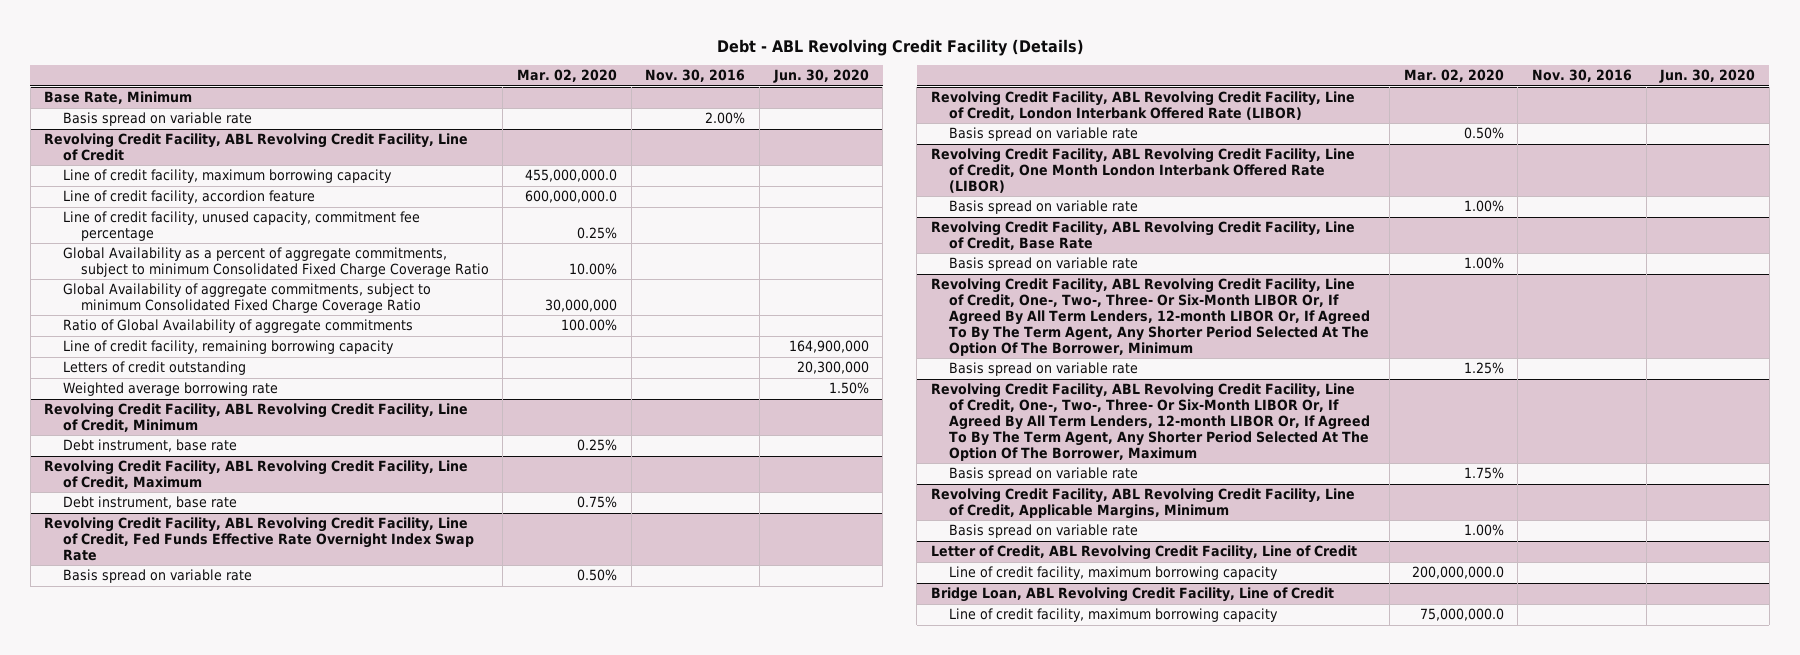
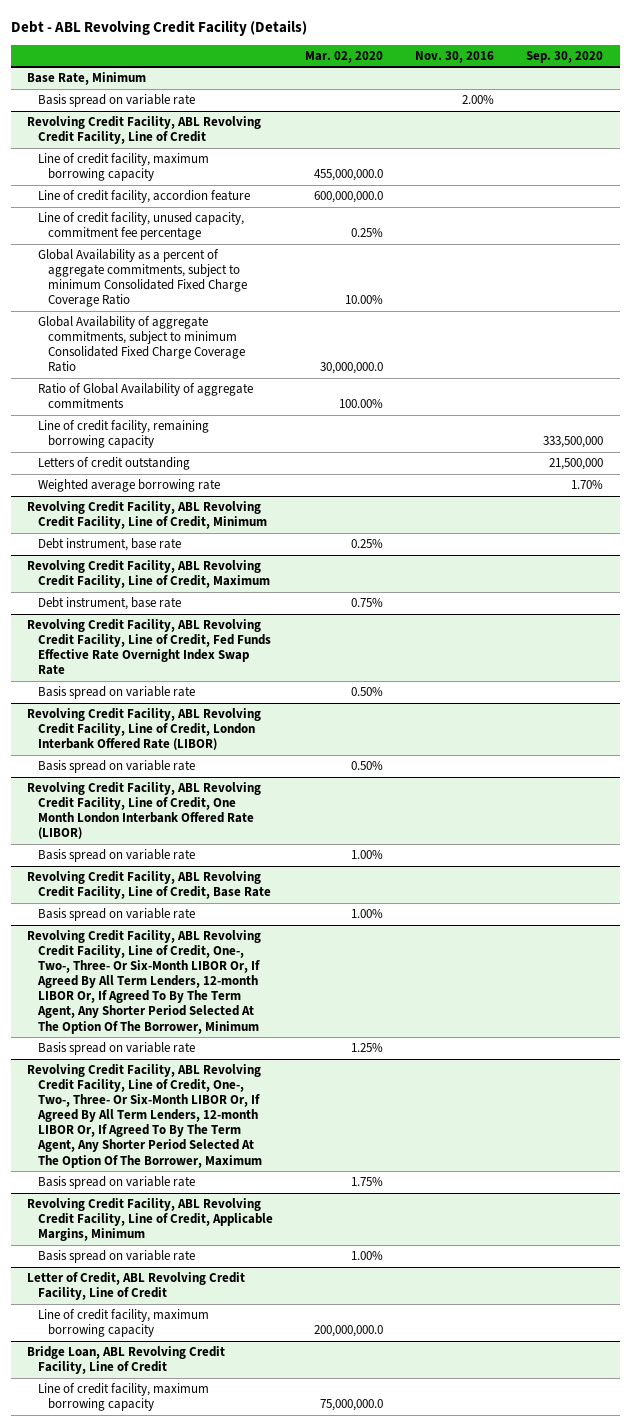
[772,69,869,84] Jun. 30, 2020 -> none
none -> [526,50,604,63] Sep. 30, 2020
[545,299,618,313] 30,000,000 -> [320,362,384,375] 30,000,000.0

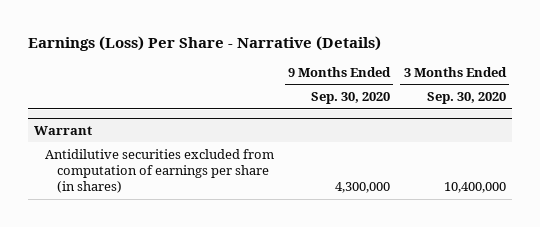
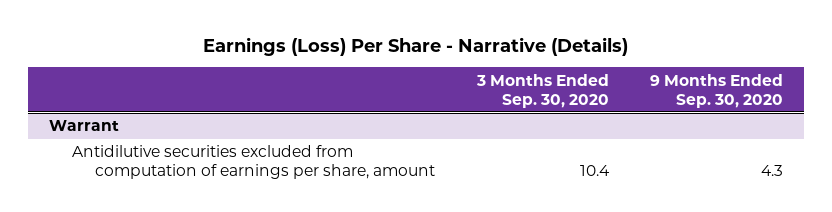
[45,148,275,194] Antidilutive securities excluded from computation of earnings per share (in shares) -> [71,145,436,180] Antidilutive securities excluded from computation of earnings per share, amount
[335,182,391,194] 4,300,000 -> [761,165,784,177] 4.3
[443,182,506,194] 10,400,000 -> [579,165,610,177] 10.4

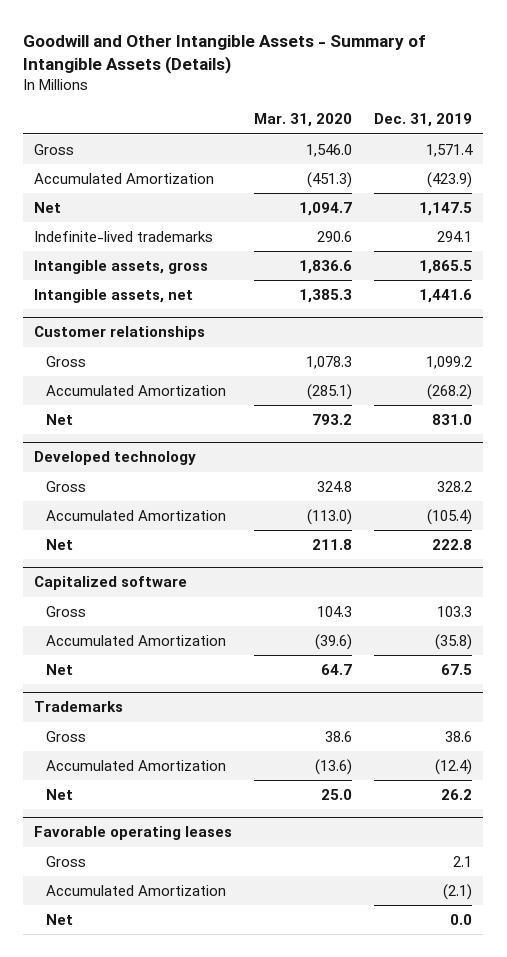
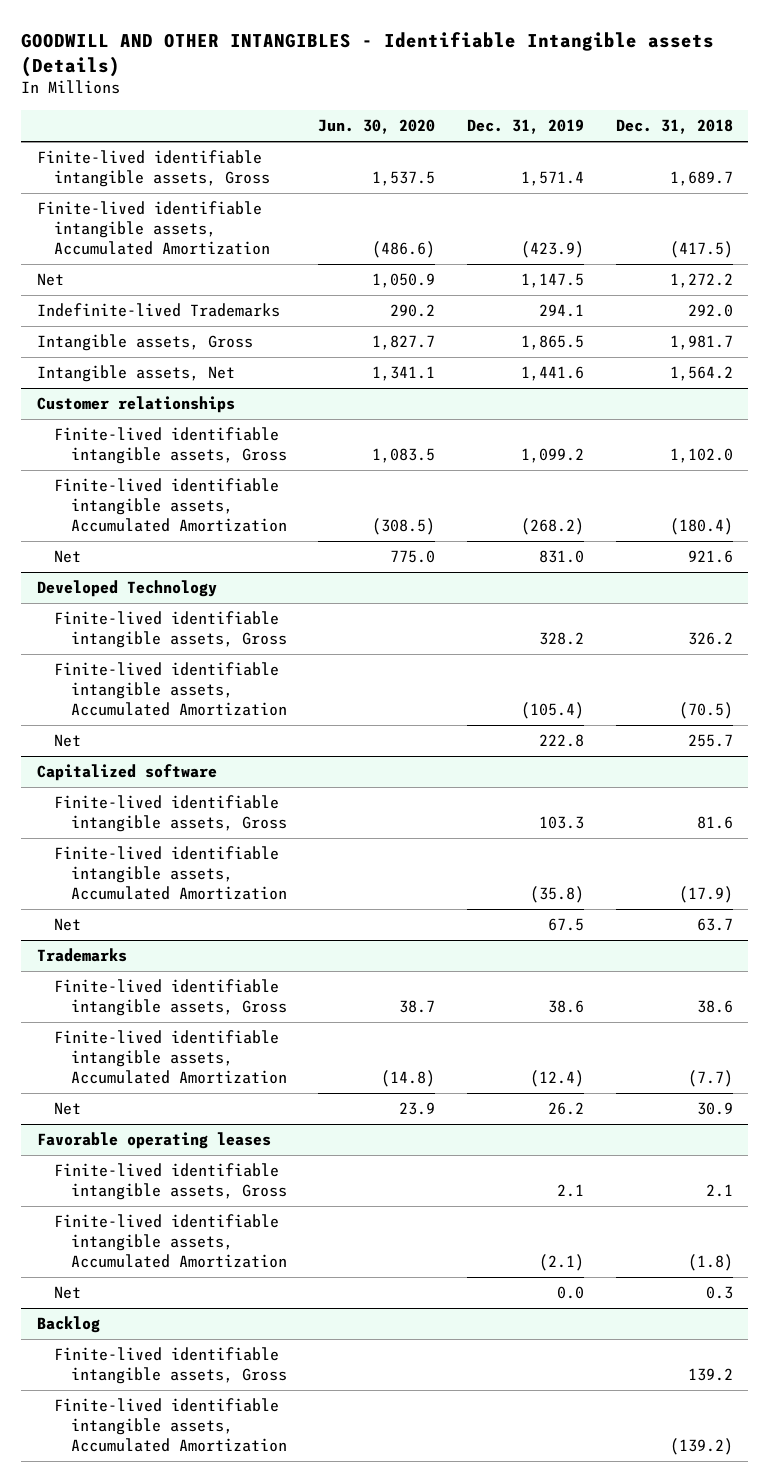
[23,34,426,74] Goodwill and Other Intangible Assets - Summary of Intangible Assets (Details) -> [21,31,715,77] GOODWILL AND OTHER INTANGIBLES - Identifiable Intangible assets (Details)
[254,113,353,128] Mar. 31, 2020 -> none
none -> [318,118,436,134] Jun. 30, 2020
none -> [615,118,733,134] Dec. 31, 2018
[34,143,75,155] Gross -> [37,150,270,188] Finite-lived identifiable intangible assets, Gross
[34,172,215,184] Accumulated Amortization -> [37,201,270,256] Finite-lived identifiable intangible assets, Accumulated Amortization
[34,230,214,242] Indefinite-lived trademarks -> [37,303,281,318] Indefinite-lived Trademarks
[34,259,209,274] Intangible assets, gross -> [37,334,254,352] Intangible assets, Gross
[34,288,194,303] Intangible assets, net -> [37,365,236,383] Intangible assets, Net
[45,355,86,367] Gross -> [53,427,287,465] Finite-lived identifiable intangible assets, Gross
[45,384,226,396] Accumulated Amortization -> [53,478,287,533] Finite-lived identifiable intangible assets, Accumulated Amortization
[34,451,197,466] Developed technology -> [37,580,218,598] Developed Technology
[45,480,86,492] Gross -> [53,611,287,649] Finite-lived identifiable intangible assets, Gross
[45,509,226,521] Accumulated Amortization -> [53,662,287,717] Finite-lived identifiable intangible assets, Accumulated Amortization
[45,605,86,617] Gross -> [53,795,287,833] Finite-lived identifiable intangible assets, Gross
[45,634,226,646] Accumulated Amortization -> [53,846,287,901] Finite-lived identifiable intangible assets, Accumulated Amortization
[45,730,86,742] Gross -> [53,979,287,1017] Finite-lived identifiable intangible assets, Gross
[45,759,226,771] Accumulated Amortization -> [53,1030,287,1085] Finite-lived identifiable intangible assets, Accumulated Amortization
[45,855,86,867] Gross -> [53,1163,287,1201] Finite-lived identifiable intangible assets, Gross
[45,884,226,896] Accumulated Amortization -> [53,1214,287,1269] Finite-lived identifiable intangible assets, Accumulated Amortization
none -> [37,1316,101,1334] Backlog
none -> [53,1347,287,1385] Finite-lived identifiable intangible assets, Gross
none -> [53,1398,287,1453] Finite-lived identifiable intangible assets, Accumulated Amortization

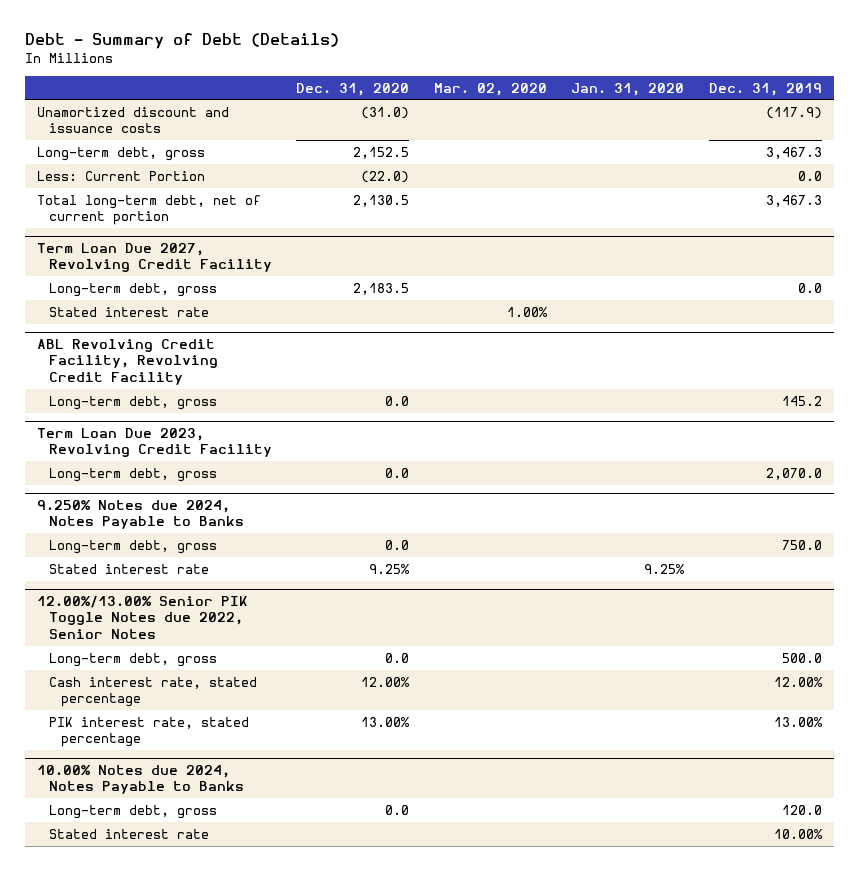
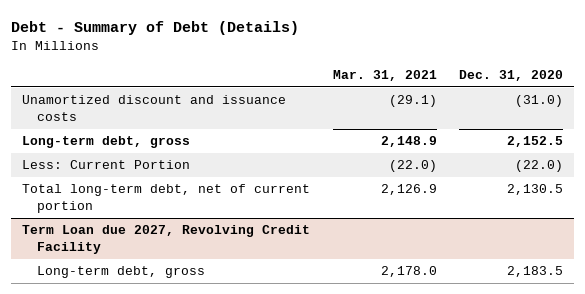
[433,82,547,96] Mar. 02, 2020 -> none
[571,82,685,96] Jan. 31, 2020 -> none
[708,82,822,96] Dec. 31, 2019 -> none
none -> [332,70,437,82] Mar. 31, 2021
[37,243,272,273] Term Loan Due 2027, Revolving Credit Facility -> [22,225,311,255] Term Loan due 2027, Revolving Credit Facility
[48,306,209,317] Stated interest rate -> none
[37,339,218,385] ABL Revolving Credit Facility, Revolving Credit Facility -> none
[48,395,217,410] Long-term debt, gross -> none
[37,428,272,458] Term Loan Due 2023, Revolving Credit Facility -> none
[48,467,217,482] Long-term debt, gross -> none
[37,500,244,530] 9.250% Notes due 2024, Notes Payable to Banks -> none
[48,539,217,554] Long-term debt, gross -> none
[48,563,209,574] Stated interest rate -> none
[37,596,249,639] 12.00%/13.00% Senior PIK Toggle Notes due 2022, Senior Notes -> none
[48,652,217,667] Long-term debt, gross -> none
[48,676,257,708] Cash interest rate, stated percentage -> none
[48,716,249,748] PIK interest rate, stated percentage -> none
[37,765,244,795] 10.00% Notes due 2024, Notes Payable to Banks -> none
[48,804,217,819] Long-term debt, gross -> none
[48,828,209,839] Stated interest rate -> none

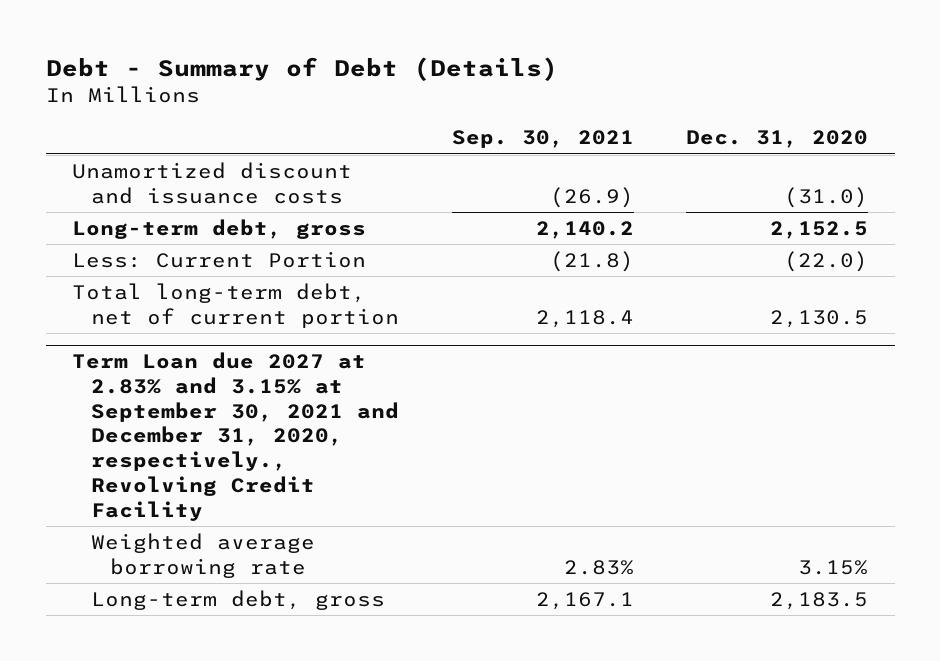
[332,70,437,82] Mar. 31, 2021 -> none
none -> [451,130,634,149] Sep. 30, 2021
[22,225,311,255] Term Loan due 2027, Revolving Credit Facility -> none
none -> [72,352,400,521] Term Loan due 2027 at 2.83% and 3.15% at September 30, 2021 and December 31, 2020, respectively., Revolving Credit Facility
none -> [91,532,316,578] Weighted average borrowing rate

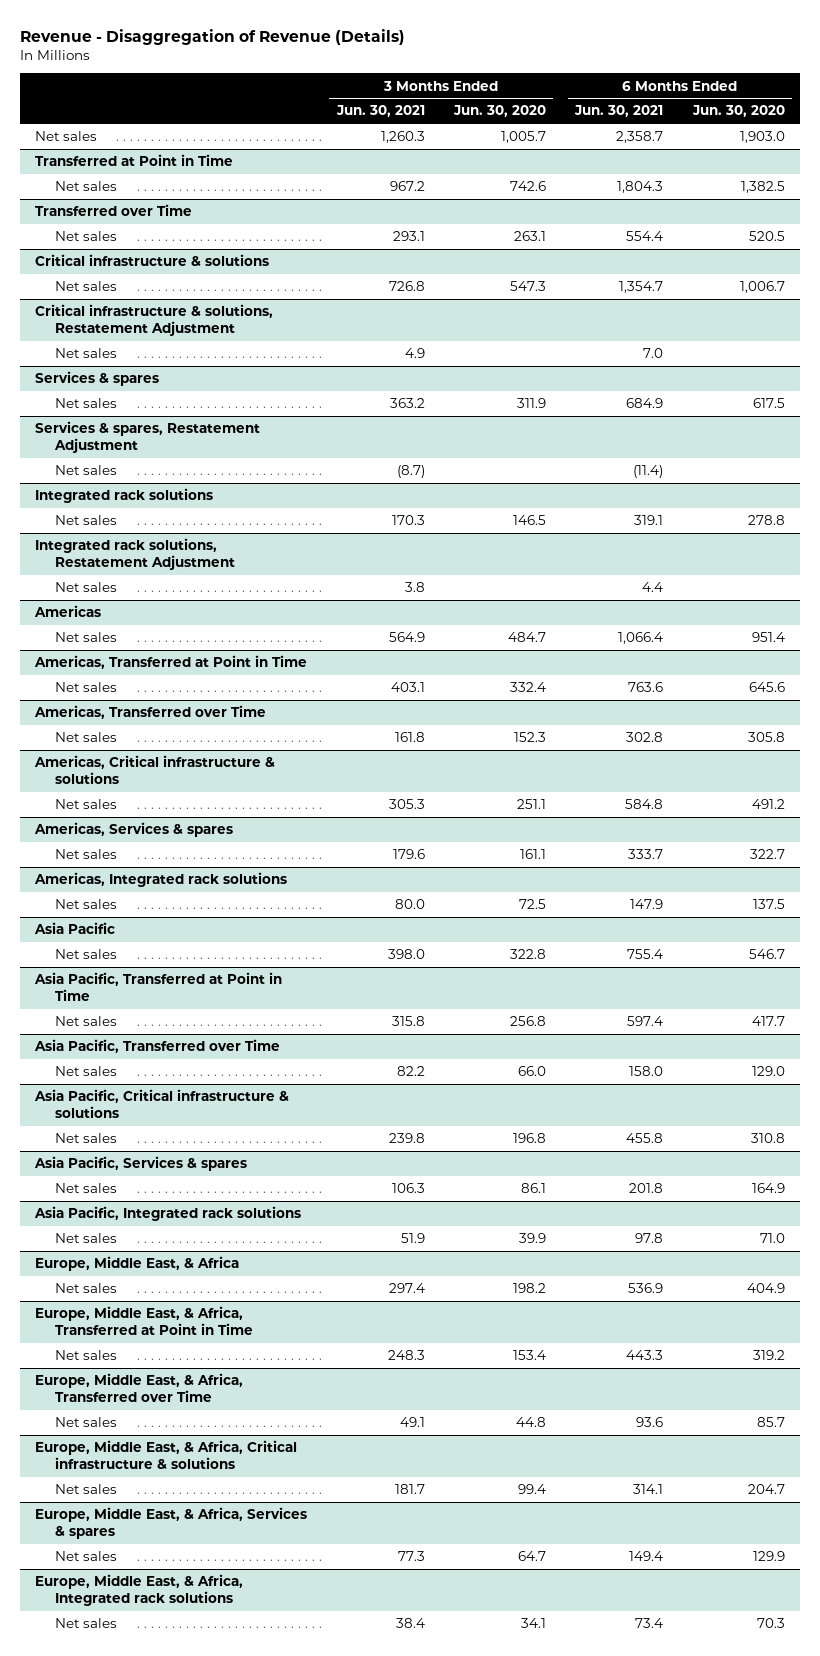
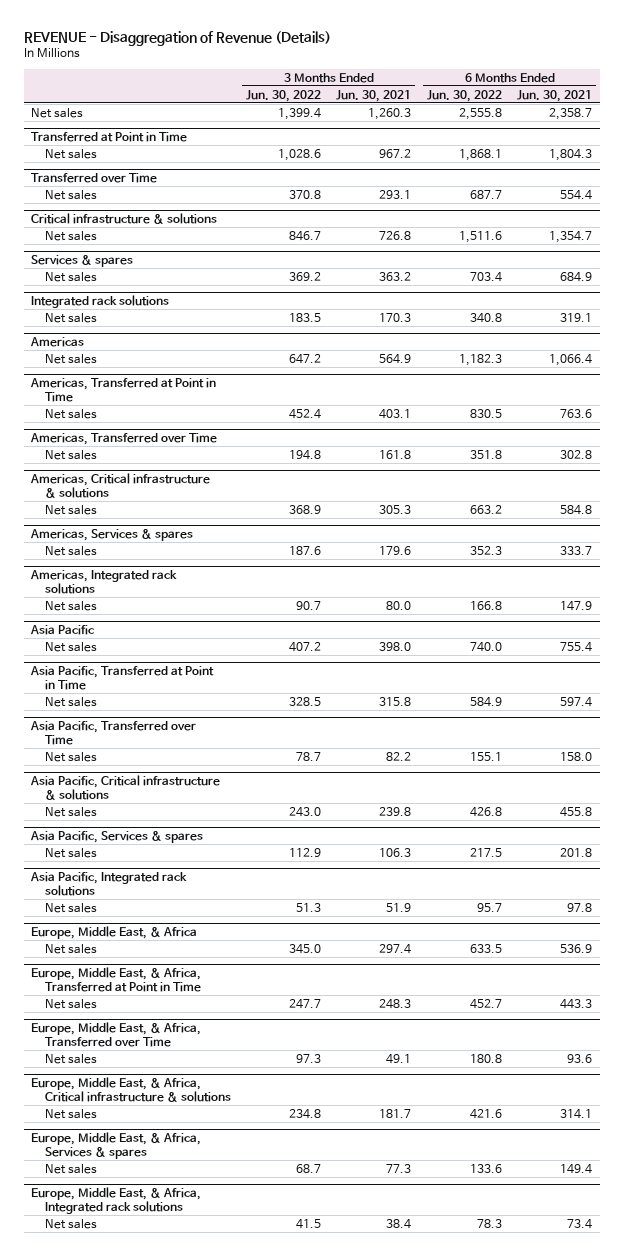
[20,28,406,45] Revenue - Disaggregation of Revenue (Details) -> [23,30,331,46] REVENUE - Disaggregation of Revenue (Details)
[453,105,547,118] Jun. 30, 2020 -> none
[691,105,785,118] Jun. 30, 2020 -> none
none -> [246,89,322,102] Jun. 30, 2022
none -> [426,89,502,102] Jun. 30, 2022
[35,304,274,337] Critical infrastructure & solutions, Restatement Adjustment -> none
[55,348,118,359] Net sales -> none
[35,421,261,454] Services & spares, Restatement Adjustment -> none
[55,465,118,476] Net sales -> none
[35,538,236,571] Integrated rack solutions, Restatement Adjustment -> none
[55,582,118,593] Net sales -> none

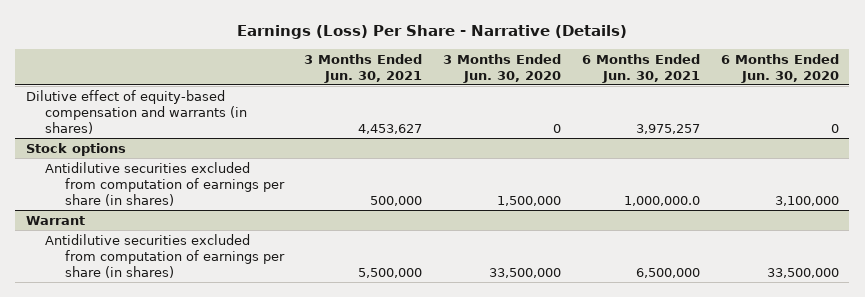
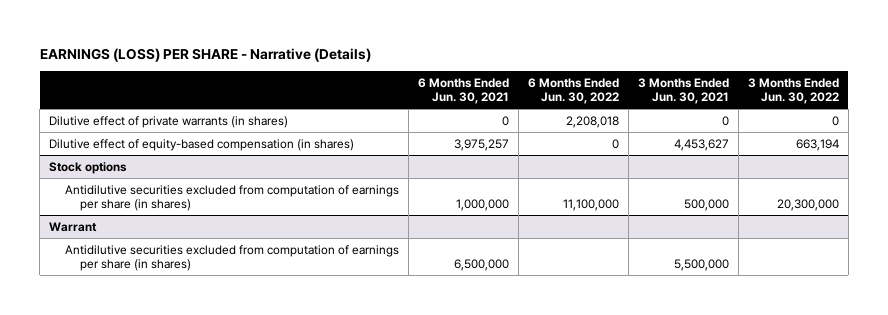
[237,24,628,39] Earnings (Loss) Per Share - Narrative (Details) -> [39,47,371,62] EARNINGS (LOSS) PER SHARE - Narrative (Details)
[443,53,562,83] 3 Months Ended Jun. 30, 2020 -> none
[720,53,839,83] 6 Months Ended Jun. 30, 2020 -> none
none -> [527,77,619,105] 6 Months Ended Jun. 30, 2022
none -> [747,77,839,105] 3 Months Ended Jun. 30, 2022
none -> [49,115,289,128] Dilutive effect of private warrants (in shares)
[25,89,248,134] Dilutive effect of equity-based compensation and warrants (in shares) -> [49,138,355,151] Dilutive effect of equity-based compensation (in shares)
[624,195,701,206] 1,000,000.0 -> [455,199,509,212] 1,000,000

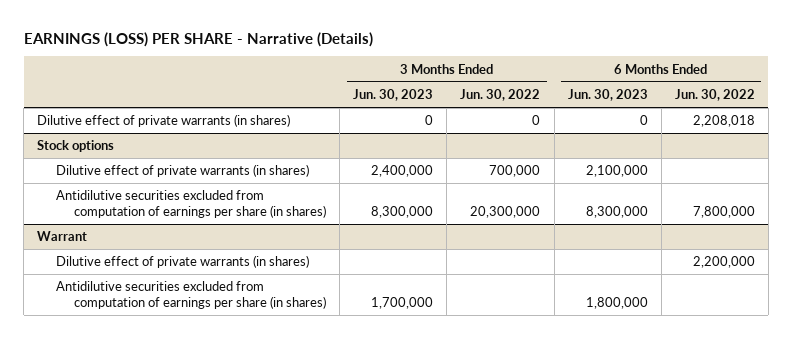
[417,77,509,105] 6 Months Ended Jun. 30, 2021 -> none
[637,77,729,105] 3 Months Ended Jun. 30, 2021 -> none
none -> [353,89,434,102] Jun. 30, 2023
none -> [567,89,648,102] Jun. 30, 2023
[49,138,355,151] Dilutive effect of equity-based compensation (in shares) -> none
none -> [55,164,309,178] Dilutive effect of private warrants (in shares)
[562,199,619,212] 11,100,000 -> [692,205,755,218] 7,800,000
none -> [55,255,309,269] Dilutive effect of private warrants (in shares)

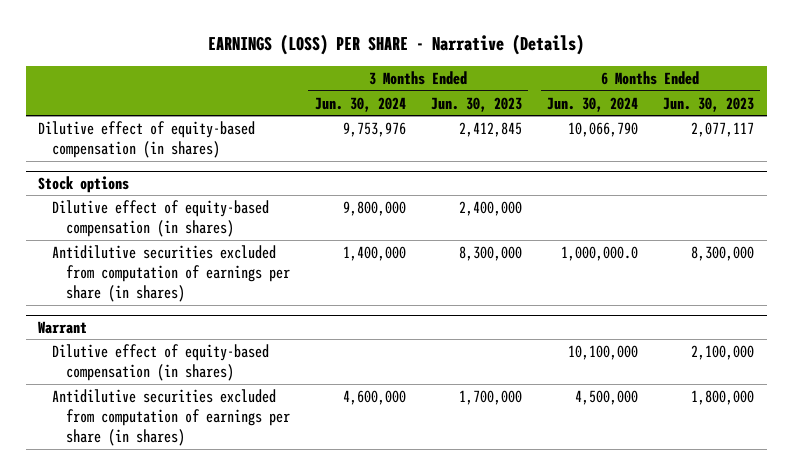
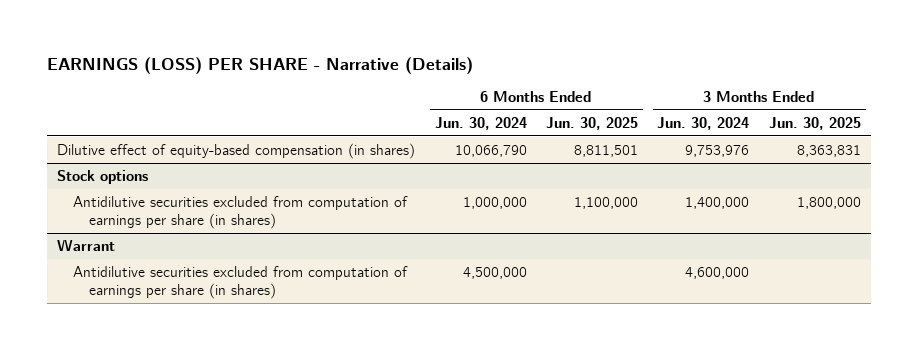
[430,96,522,112] Jun. 30, 2023 -> none
[663,96,755,112] Jun. 30, 2023 -> none
none -> [545,116,638,130] Jun. 30, 2025
none -> [768,116,861,130] Jun. 30, 2025
[51,199,269,237] Dilutive effect of equity-based compensation (in shares) -> none
[560,245,638,261] 1,000,000.0 -> [462,196,527,209] 1,000,000
[51,343,269,381] Dilutive effect of equity-based compensation (in shares) -> none

